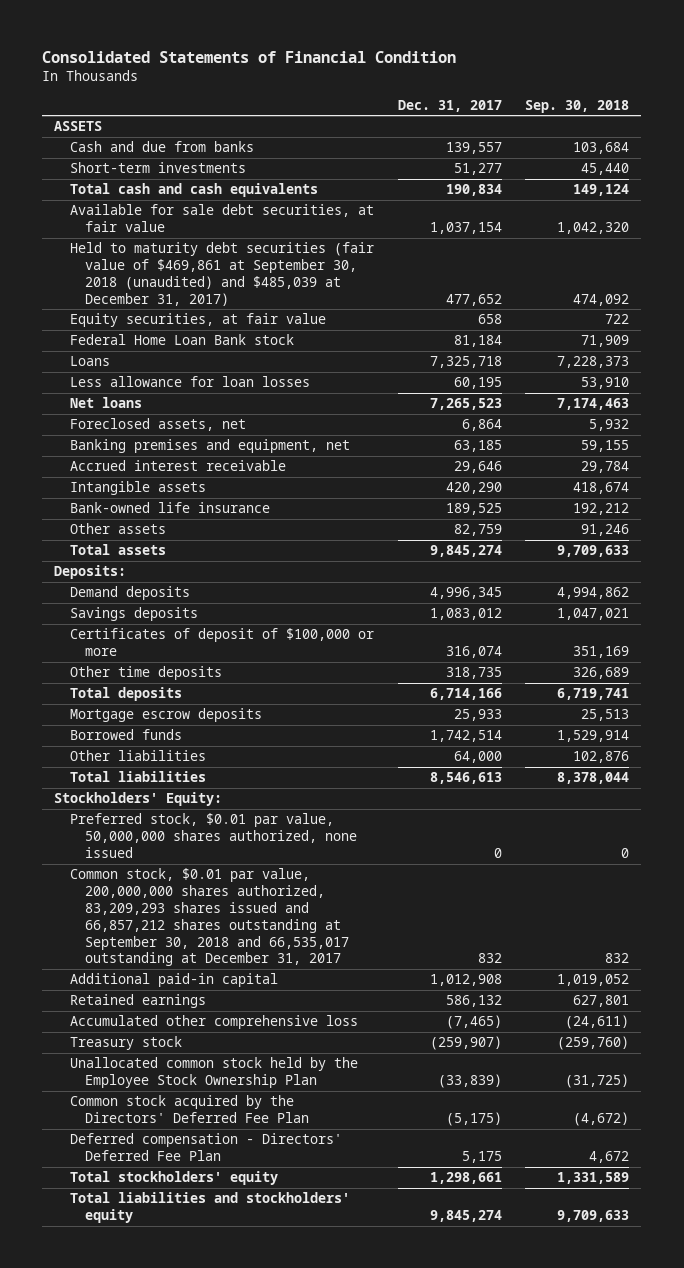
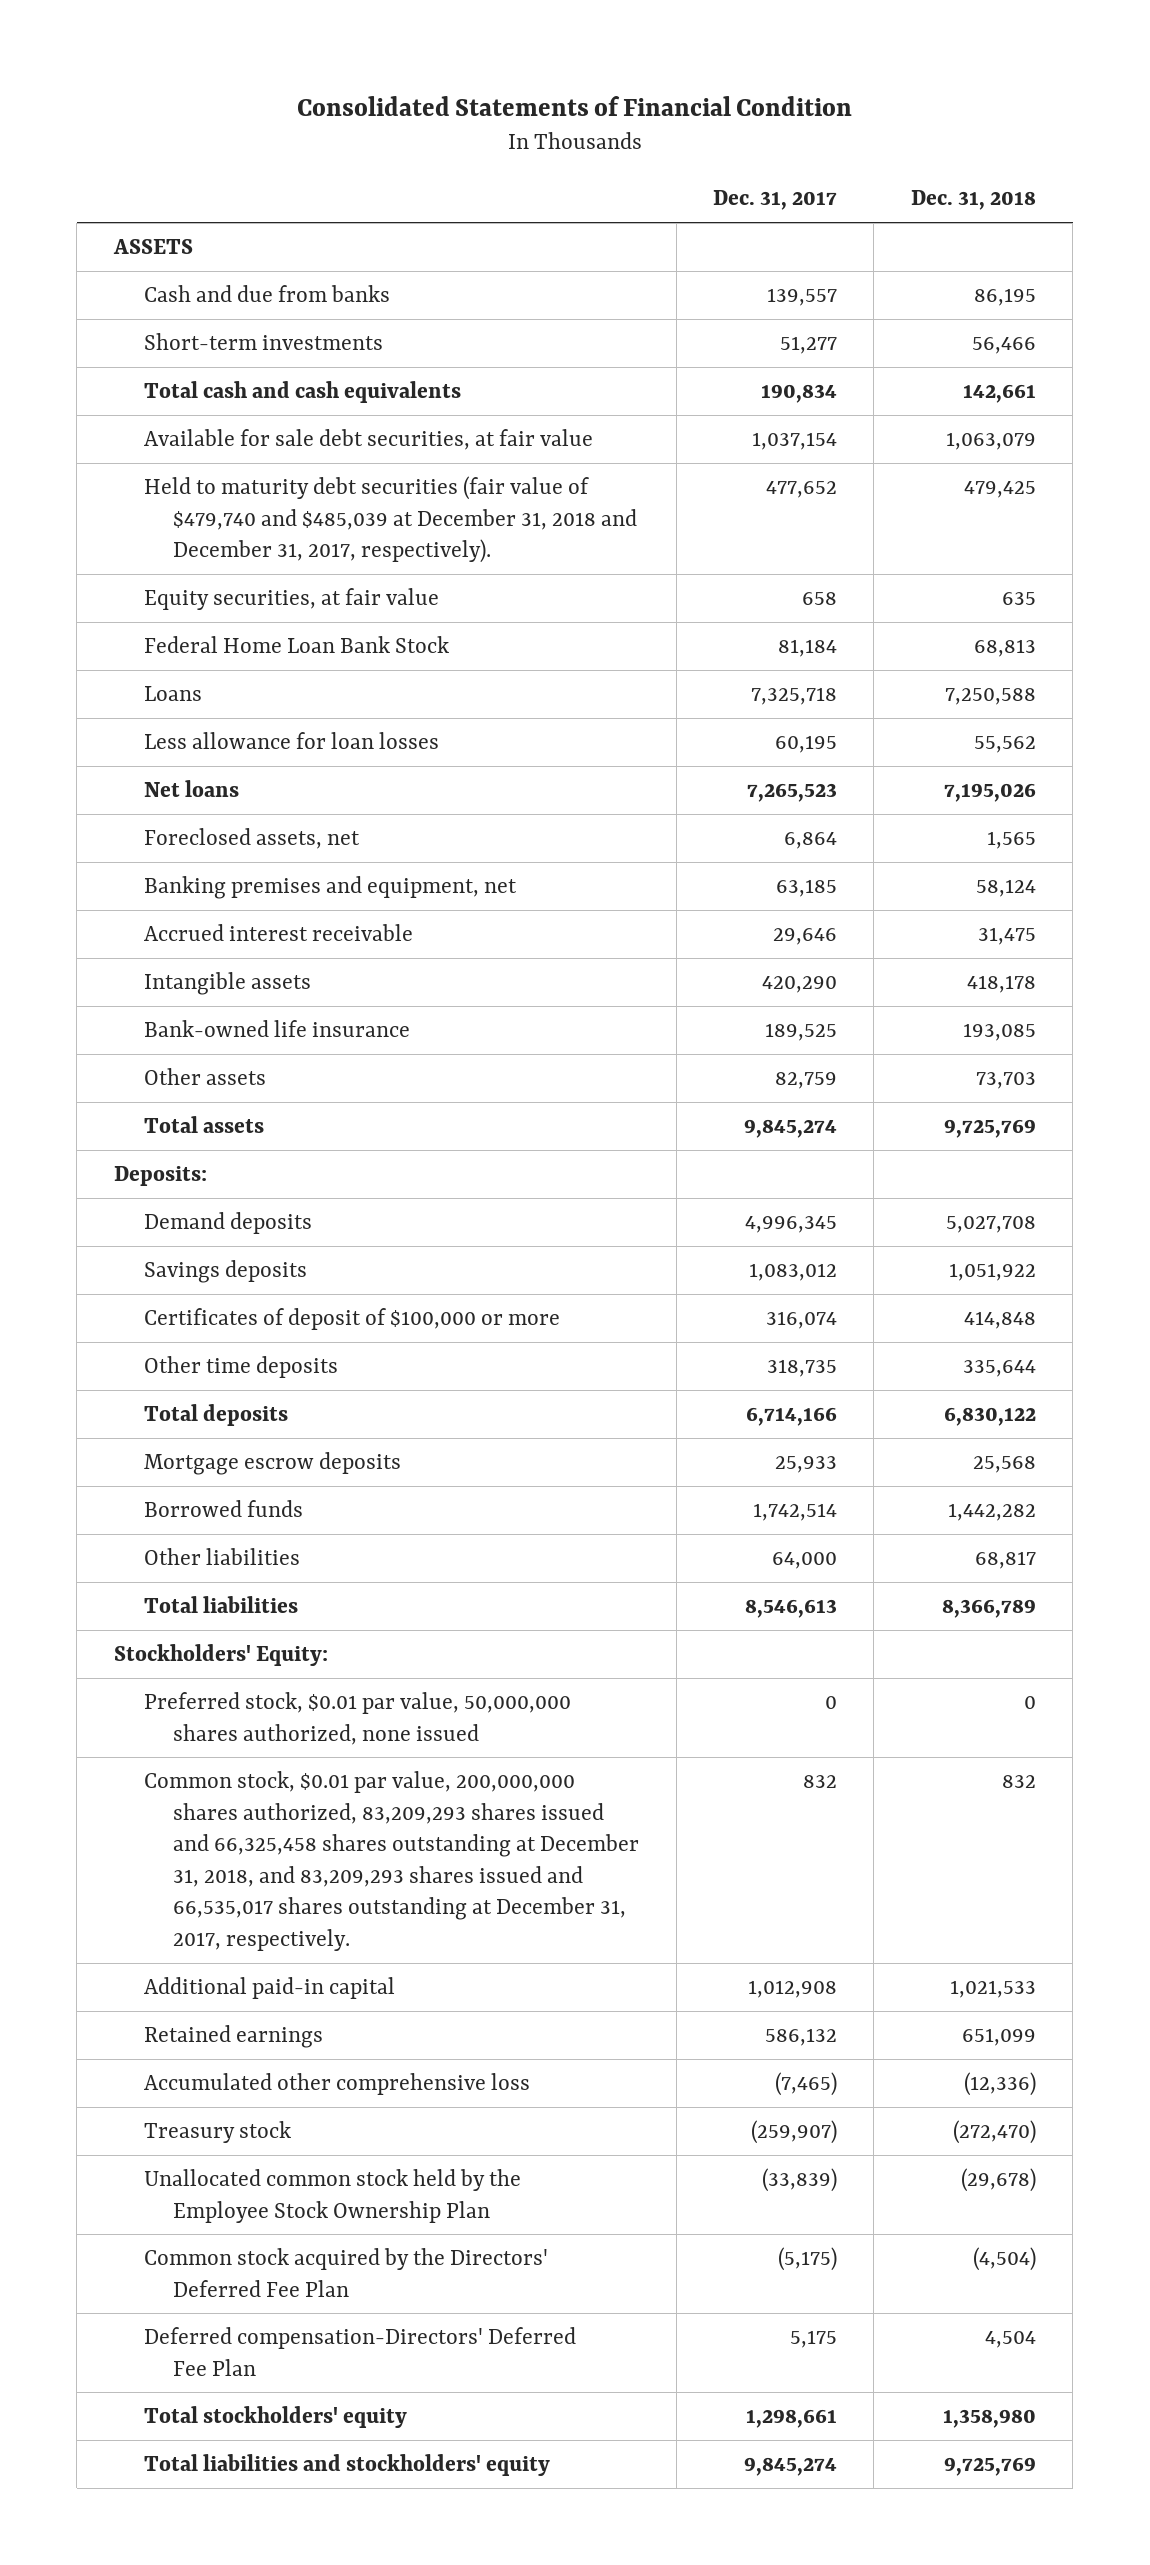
[525,99,630,113] Sep. 30, 2018 -> none
none -> [910,190,1036,211] Dec. 31, 2018
[69,242,374,306] Held to maturity debt securities (fair value of $469,861 at September 30, 2018 (unaudited) and $485,039 at December 31, 2017) -> [143,476,638,564] Held to maturity debt securities (fair value of $479,740 and $485,039 at December 31, 2018 and December 31, 2017, respectively).
[69,334,294,346] Federal Home Loan Bank stock -> [143,636,449,654] Federal Home Loan Bank Stock
[69,868,350,967] Common stock, $0.01 par value, 200,000,000 shares authorized, 83,209,293 shares issued and 66,857,212 shares outstanding at September 30, 2018 and 66,535,017 outstanding at December 31, 2017 -> [143,1771,640,1951] Common stock, $0.01 par value, 200,000,000 shares authorized, 83,209,293 shares issued and 66,325,458 shares outstanding at December 31, 2018, and 83,209,293 shares issued and 66,535,017 shares outstanding at December 31, 2017, respectively.
[69,1133,342,1162] Deferred compensation - Directors' Deferred Fee Plan -> [143,2327,576,2376] Deferred compensation-Directors' Deferred Fee Plan

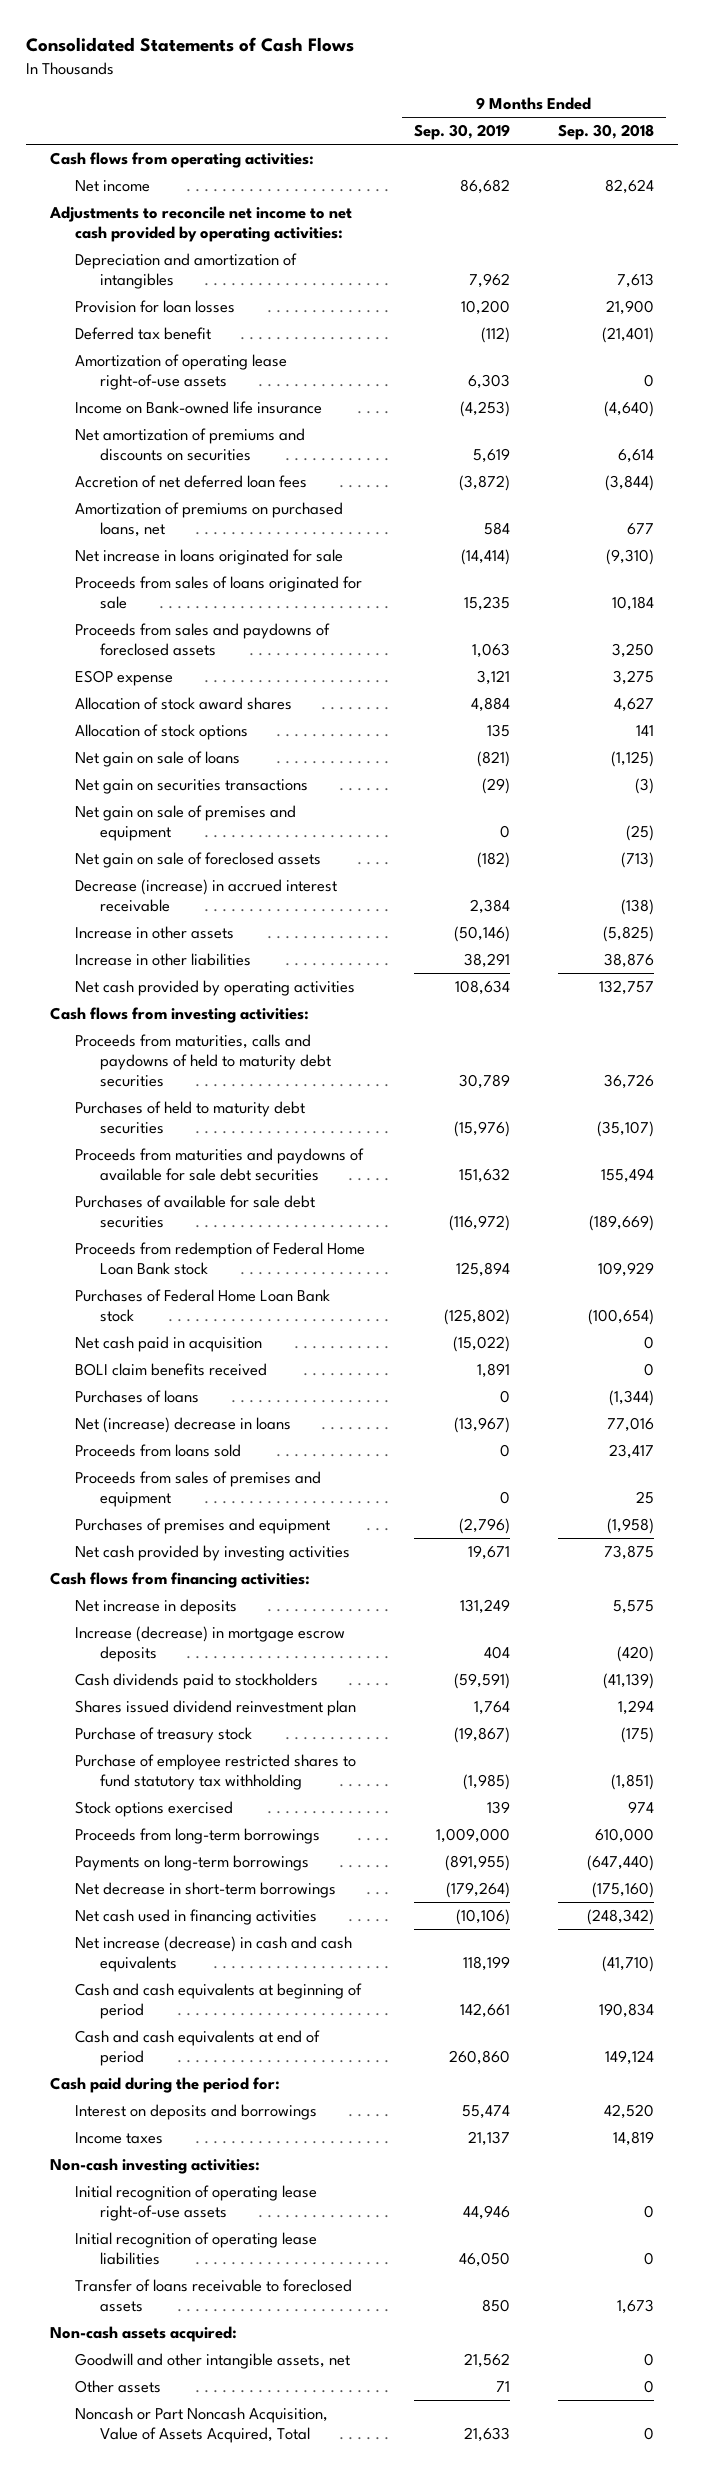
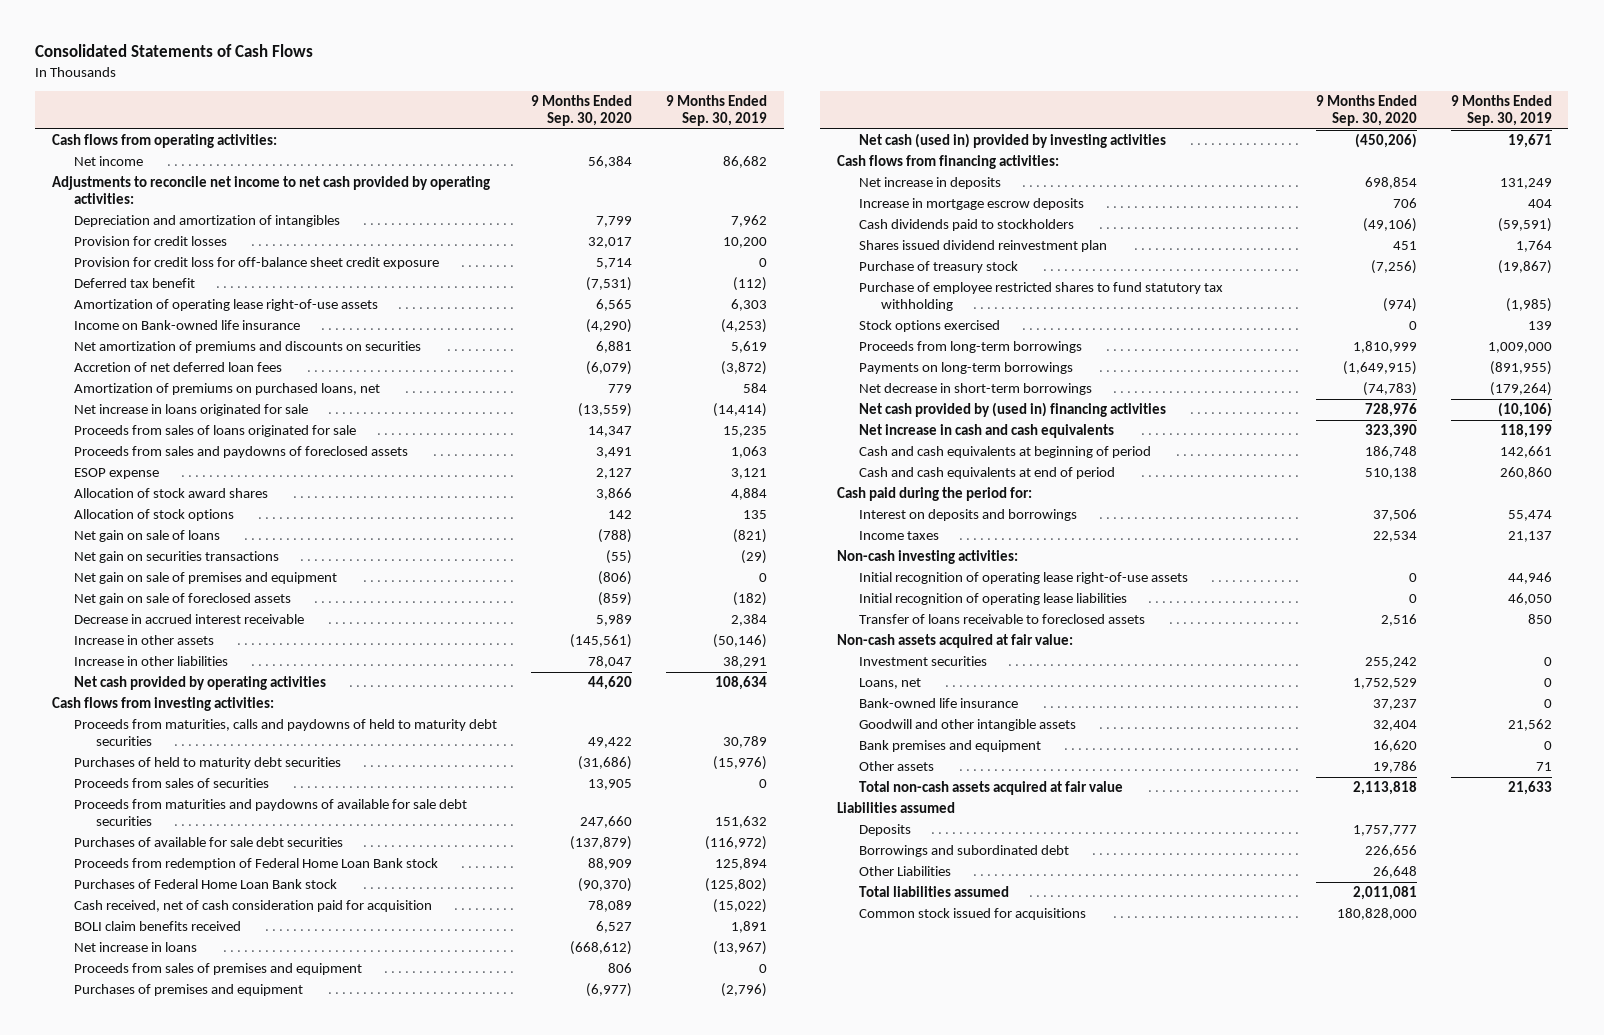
[557,124,654,141] Sep. 30, 2018 -> none
none -> [531,94,633,126] 9 Months Ended Sep. 30, 2020
[75,299,236,313] Provision for loan losses -> [74,236,228,247] Provision for credit losses
none -> [74,257,440,270] Provision for credit loss for off-balance sheet credit exposure
[75,878,338,913] Decrease (increase) in accrued interest receivable -> [74,614,305,625] Decrease in accrued interest receivable
none -> [74,778,270,789] Proceeds from sales of securities
[75,1335,263,1352] Net cash paid in acquisition -> [74,900,433,913] Cash received, net of cash consideration paid for acquisition
[75,1389,200,1403] Purchases of loans -> none
[75,1443,242,1457] Proceeds from loans sold -> none
[75,1416,292,1433] Net (increase) decrease in loans -> [74,942,198,953] Net increase in loans
[75,1544,351,1561] Net cash provided by investing activities -> [858,133,1166,149] Net cash (used in) provided by investing activities
[75,1625,346,1663] Increase (decrease) in mortgage escrow deposits -> [858,198,1084,211] Increase in mortgage escrow deposits
[75,1908,318,1925] Net cash used in financing activities -> [858,402,1166,418] Net cash provided by (used in) financing activities
[75,1935,353,1973] Net increase (decrease) in cash and cash equivalents -> [858,424,1114,439] Net increase in cash and cash equivalents
[50,2325,238,2342] Non-cash assets acquired: -> [836,634,1073,649] Non-cash assets acquired at fair value:
none -> [858,656,987,667] Investment securities
none -> [858,678,921,690] Loans, net
none -> [858,698,1018,709] Bank-owned life insurance
[75,2352,351,2369] Goodwill and other intangible assets, net -> [858,719,1076,732] Goodwill and other intangible assets
none -> [858,740,1041,753] Bank premises and equipment
[75,2406,329,2444] Noncash or Part Noncash Acquisition, Value of Assets Acquired, Total -> [858,781,1123,796] Total non-cash assets acquired at fair value
none -> [836,802,955,814] Liabilities assumed
none -> [858,824,911,837] Deposits
none -> [858,845,1069,858] Borrowings and subordinated debt
none -> [858,866,951,877] Other Liabilities
none -> [858,886,1009,898] Total liabilities assumed
none -> [858,908,1086,921] Common stock issued for acquisitions

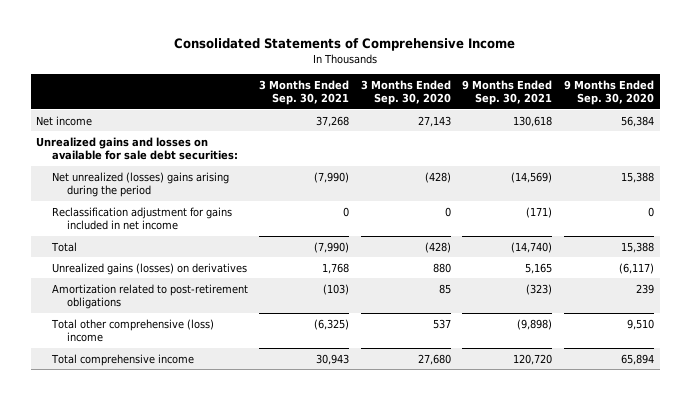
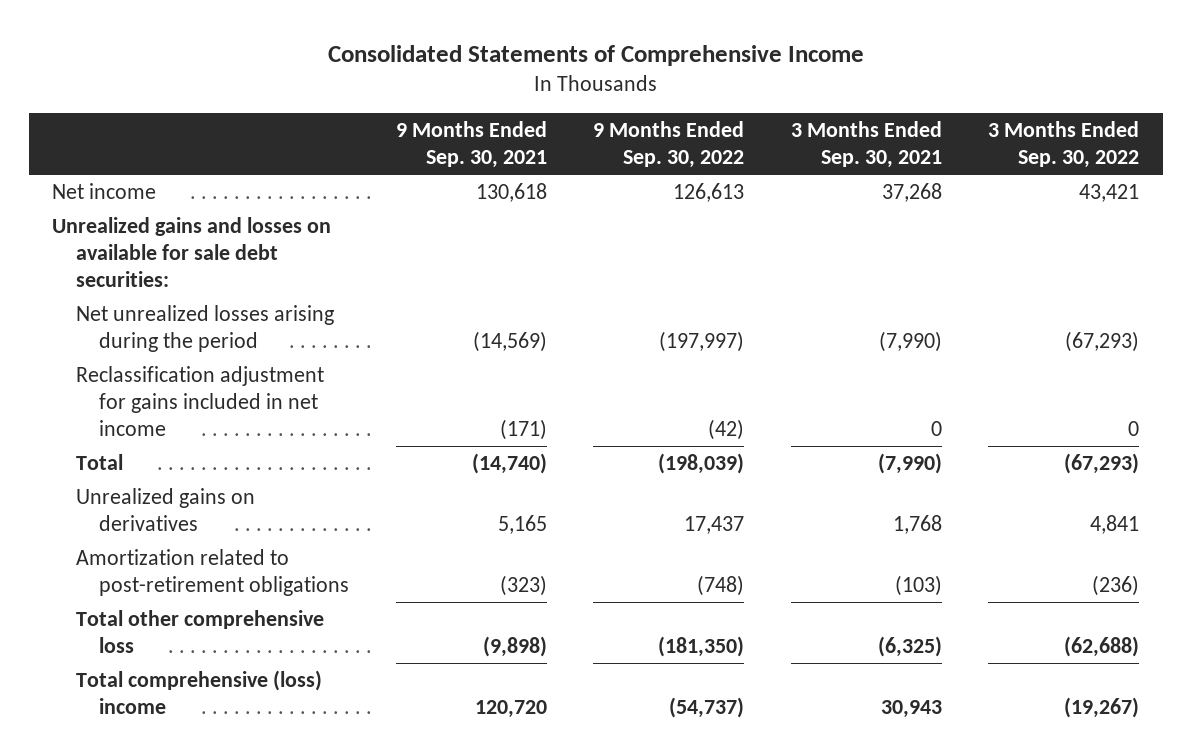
[360,79,451,106] 3 Months Ended Sep. 30, 2020 -> none
[563,79,654,106] 9 Months Ended Sep. 30, 2020 -> none
none -> [593,121,745,169] 9 Months Ended Sep. 30, 2022
none -> [988,121,1140,169] 3 Months Ended Sep. 30, 2022
[51,171,229,197] Net unrealized (losses) gains arising during the period -> [75,305,334,353] Net unrealized losses arising during the period
[51,262,247,275] Unrealized gains (losses) on derivatives -> [75,488,255,532] Unrealized gains on derivatives
[50,318,214,342] Total other comprehensive (loss) income -> [75,610,324,654] Total other comprehensive loss
[50,353,194,366] Total comprehensive income -> [75,670,322,715] Total comprehensive (loss) income

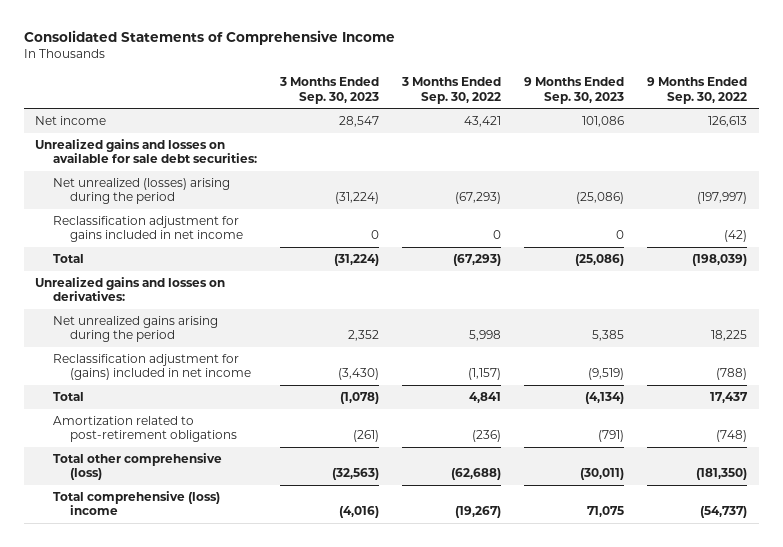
[395,121,547,169] 9 Months Ended Sep. 30, 2021 -> none
[790,121,942,169] 3 Months Ended Sep. 30, 2021 -> none
none -> [278,77,379,104] 3 Months Ended Sep. 30, 2023
none -> [524,77,625,104] 9 Months Ended Sep. 30, 2023
[75,305,334,353] Net unrealized losses arising during the period -> [52,178,230,205] Net unrealized (losses) arising during the period
none -> [35,277,226,302] Unrealized gains and losses on derivatives:
none -> [52,316,218,343] Net unrealized gains arising during the period
none -> [52,354,251,381] Reclassification adjustment for (gains) included in net income
[75,488,255,532] Unrealized gains on derivatives -> [52,392,84,402] Total
[75,610,324,654] Total other comprehensive loss -> [52,453,222,481] Total other comprehensive (loss)

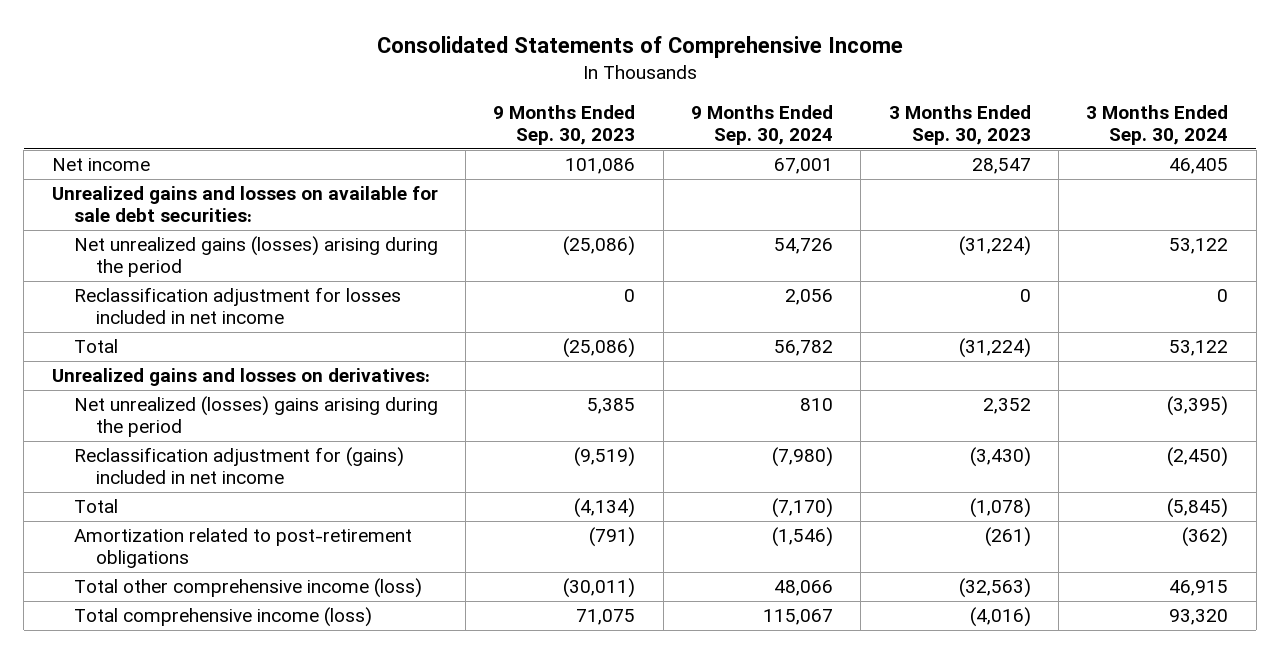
[400,77,501,104] 3 Months Ended Sep. 30, 2022 -> none
[647,77,748,104] 9 Months Ended Sep. 30, 2022 -> none
none -> [691,105,834,146] 9 Months Ended Sep. 30, 2024
none -> [1086,105,1229,146] 3 Months Ended Sep. 30, 2024
[52,178,230,205] Net unrealized (losses) arising during the period -> [73,236,438,278] Net unrealized gains (losses) arising during the period
[52,216,243,243] Reclassification adjustment for gains included in net income -> [73,287,401,325] Reclassification adjustment for losses included in net income
[52,316,218,343] Net unrealized gains arising during the period -> [73,396,438,438] Net unrealized (losses) gains arising during the period
[52,453,222,481] Total other comprehensive (loss) -> [73,578,422,599] Total other comprehensive income (loss)
[52,491,220,516] Total comprehensive (loss) income -> [73,607,372,628] Total comprehensive income (loss)

